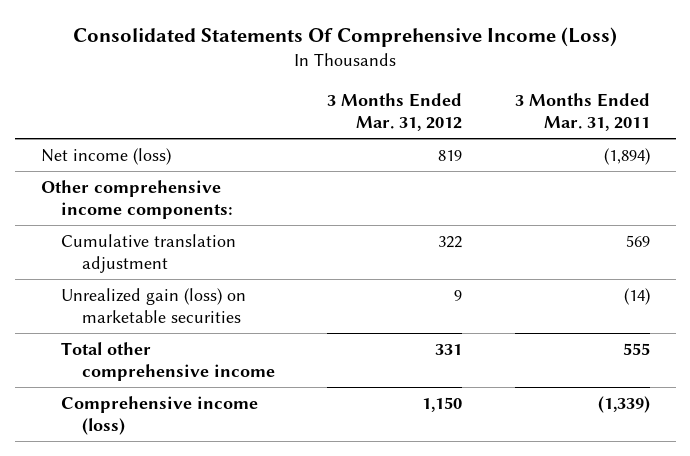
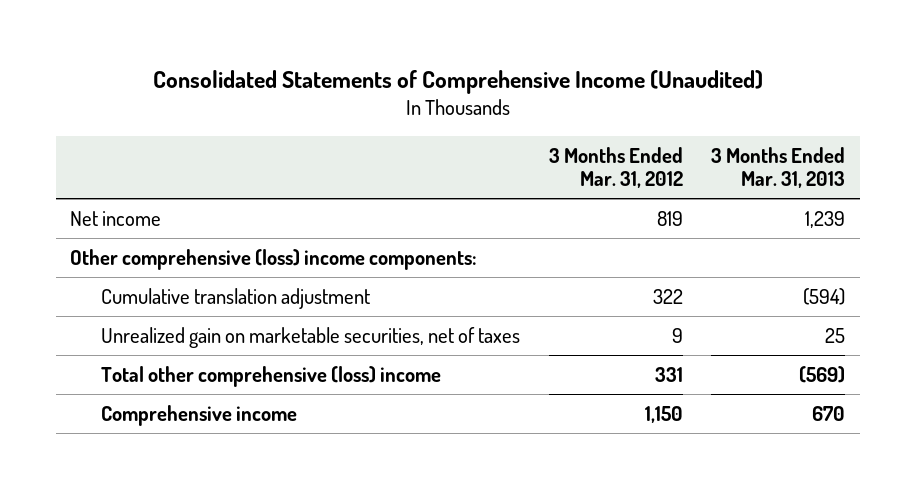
[73,27,618,48] Consolidated Statements Of Comprehensive Income (Loss) -> [152,69,763,94] Consolidated Statements of Comprehensive Income (Unaudited)
[514,93,650,131] 3 Months Ended Mar. 31, 2011 -> none
none -> [711,146,846,189] 3 Months Ended Mar. 31, 2013
[40,147,171,165] Net income (loss) -> [70,211,162,227] Net income
[40,179,234,219] Other comprehensive income components: -> [70,249,478,271] Other comprehensive (loss) income components:
[61,287,247,323] Unrealized gain (loss) on marketable securities -> [101,327,521,349] Unrealized gain on marketable securities, net of taxes
[61,341,276,381] Total other comprehensive income -> [101,366,442,388] Total other comprehensive (loss) income
[61,395,259,435] Comprehensive income (loss) -> [101,405,298,427] Comprehensive income

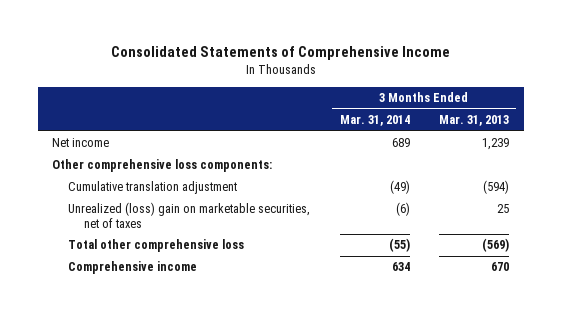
[152,69,763,94] Consolidated Statements of Comprehensive Income (Unaudited) -> [110,46,450,61] Consolidated Statements of Comprehensive Income
[548,146,683,189] 3 Months Ended Mar. 31, 2012 -> none
none -> [339,115,410,127] Mar. 31, 2014
[70,249,478,271] Other comprehensive (loss) income components: -> [52,159,273,173] Other comprehensive loss components:
[101,327,521,349] Unrealized gain on marketable securities, net of taxes -> [68,202,311,228] Unrealized (loss) gain on marketable securities, net of taxes
[101,366,442,388] Total other comprehensive (loss) income -> [68,239,245,253] Total other comprehensive loss

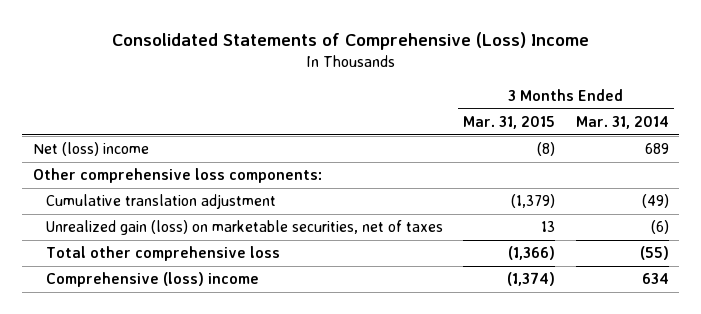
[110,46,450,61] Consolidated Statements of Comprehensive Income -> [111,32,589,51] Consolidated Statements of Comprehensive (Loss) Income
[438,115,509,127] Mar. 31, 2013 -> none
none -> [463,115,556,129] Mar. 31, 2015
[52,138,110,148] Net income -> [32,142,149,157] Net (loss) income
[68,202,311,228] Unrealized (loss) gain on marketable securities, net of taxes -> [45,220,443,236] Unrealized gain (loss) on marketable securities, net of taxes
[68,261,198,275] Comprehensive income -> [45,272,259,288] Comprehensive (loss) income

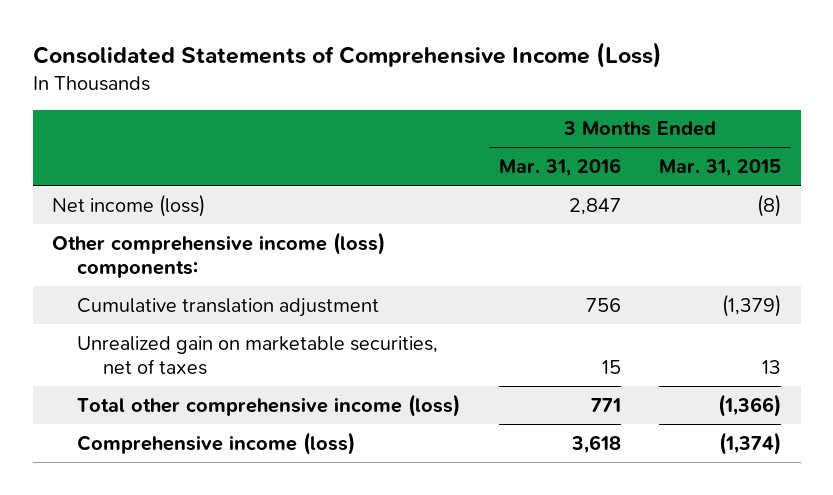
[111,32,589,51] Consolidated Statements of Comprehensive (Loss) Income -> [32,42,662,69] Consolidated Statements of Comprehensive Income (Loss)
[575,115,669,129] Mar. 31, 2014 -> none
none -> [498,158,621,178] Mar. 31, 2016
[32,142,149,157] Net (loss) income -> [51,193,205,217] Net income (loss)
[32,168,322,184] Other comprehensive loss components: -> [51,231,385,279] Other comprehensive income (loss) components:
[45,220,443,236] Unrealized gain (loss) on marketable securities, net of taxes -> [77,335,439,376] Unrealized gain on marketable securities, net of taxes
[45,246,280,262] Total other comprehensive loss -> [77,393,461,417] Total other comprehensive income (loss)
[45,272,259,288] Comprehensive (loss) income -> [77,431,356,455] Comprehensive income (loss)

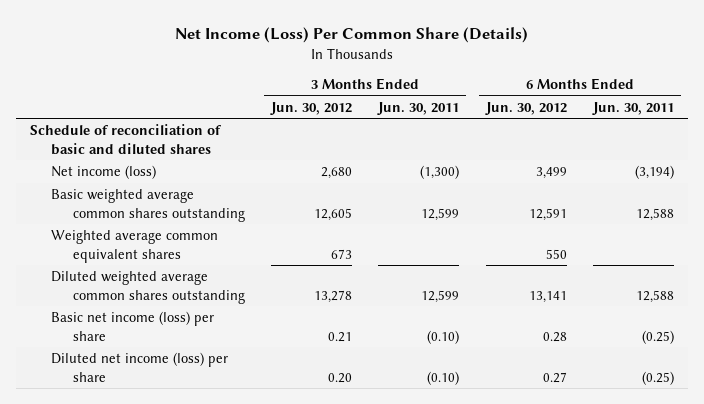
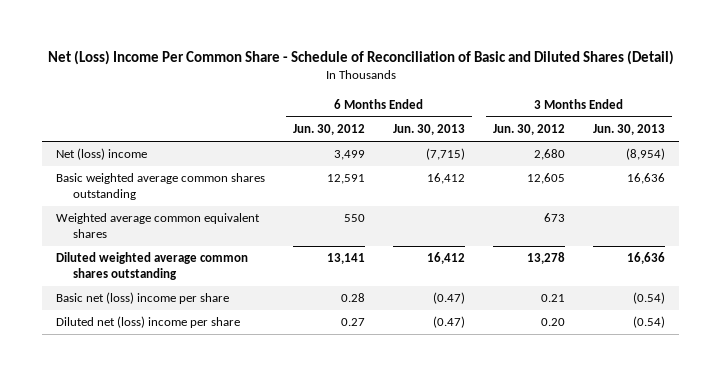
[174,26,528,43] Net Income (Loss) Per Common Share (Details) -> [47,50,674,66] Net (Loss) Income Per Common Share - Schedule of Reconciliation of Basic and Diluted Shares (Detail)
[377,101,460,115] Jun. 30, 2011 -> none
[592,101,675,115] Jun. 30, 2011 -> none
none -> [393,124,466,136] Jun. 30, 2013
none -> [593,124,666,136] Jun. 30, 2013
[29,124,222,155] Schedule of reconciliation of basic and diluted shares -> none
[51,165,157,180] Net income (loss) -> [56,148,148,161] Net (loss) income
[51,311,215,341] Basic net income (loss) per share -> [56,292,230,305] Basic net (loss) income per share
[51,352,229,382] Diluted net income (loss) per share -> [56,316,241,329] Diluted net (loss) income per share

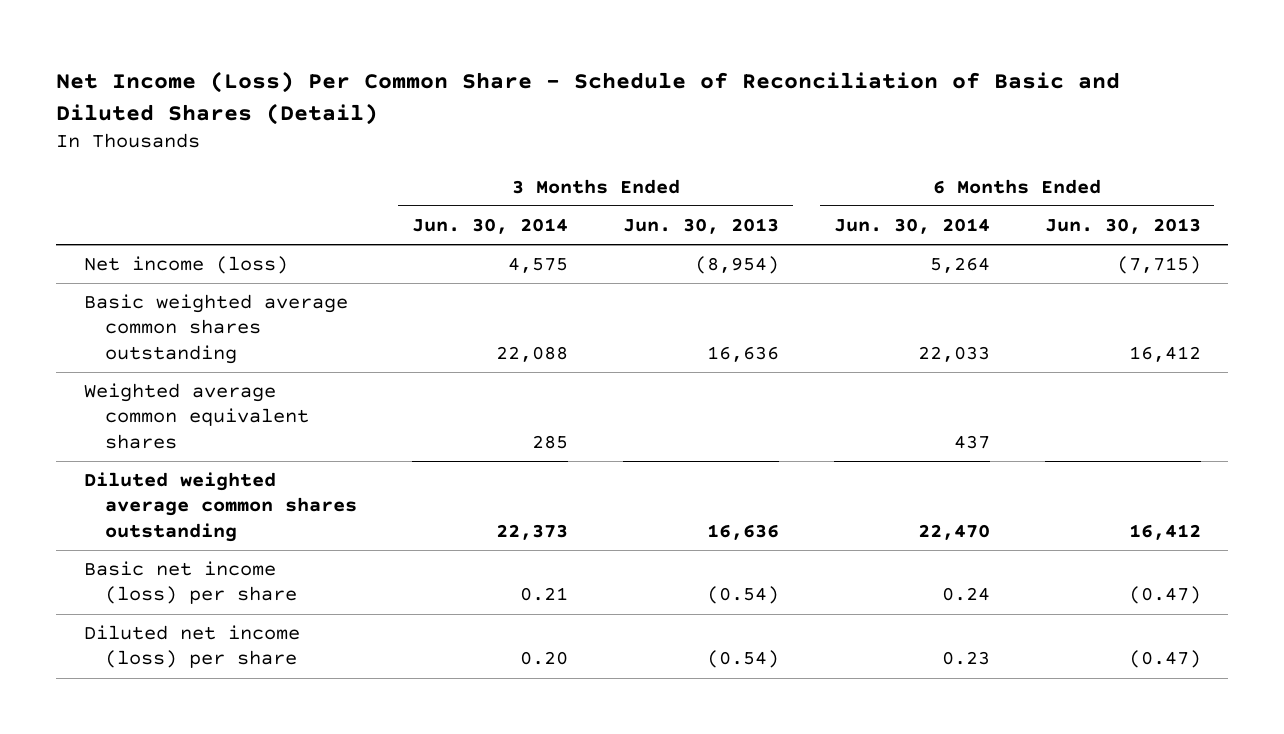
[47,50,674,66] Net (Loss) Income Per Common Share - Schedule of Reconciliation of Basic and Diluted Shares (Detail) -> [56,70,1121,125] Net Income (Loss) Per Common Share - Schedule of Reconciliation of Basic and Diluted Shares (Detail)
[293,124,366,136] Jun. 30, 2012 -> none
[493,124,566,136] Jun. 30, 2012 -> none
none -> [412,218,569,235] Jun. 30, 2014
none -> [833,218,990,235] Jun. 30, 2014
[56,148,148,161] Net (loss) income -> [83,256,288,275] Net income (loss)
[56,292,230,305] Basic net (loss) income per share -> [83,561,298,605] Basic net income (loss) per share
[56,316,241,329] Diluted net (loss) income per share -> [83,625,300,669] Diluted net income (loss) per share

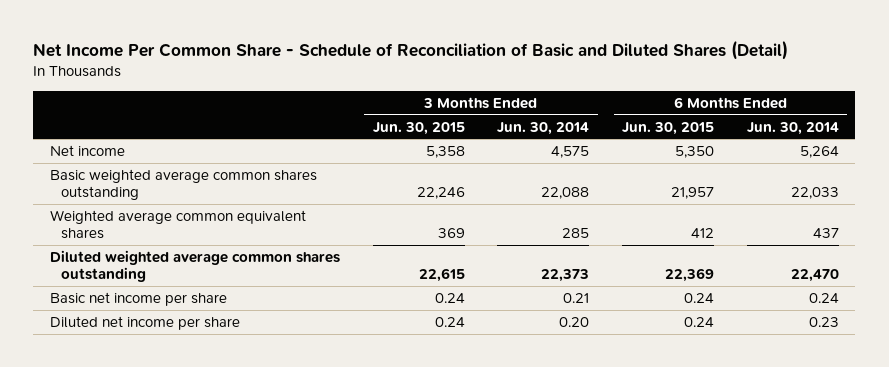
[56,70,1121,125] Net Income (Loss) Per Common Share - Schedule of Reconciliation of Basic and Diluted Shares (Detail) -> [33,40,789,61] Net Income Per Common Share - Schedule of Reconciliation of Basic and Diluted Shares (Detail)
[622,218,779,235] Jun. 30, 2013 -> none
[1044,218,1201,235] Jun. 30, 2013 -> none
none -> [372,121,465,135] Jun. 30, 2015
none -> [622,121,715,135] Jun. 30, 2015
[83,256,288,275] Net income (loss) -> [49,144,125,156] Net income
[83,561,298,605] Basic net income (loss) per share -> [49,291,227,306] Basic net income per share
[83,625,300,669] Diluted net income (loss) per share -> [49,315,240,330] Diluted net income per share

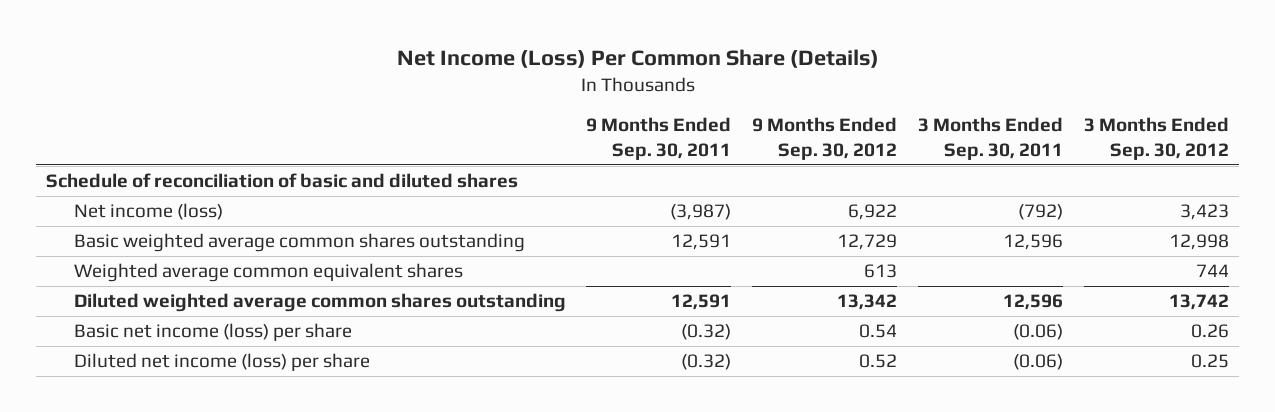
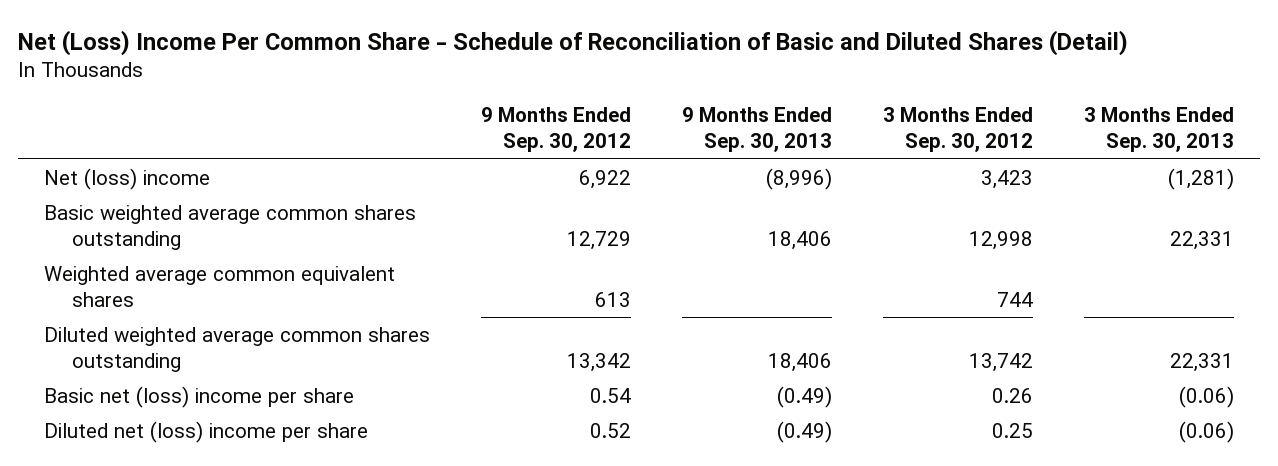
[396,49,879,69] Net Income (Loss) Per Common Share (Details) -> [18,29,1129,56] Net (Loss) Income Per Common Share - Schedule of Reconciliation of Basic and Diluted Shares (Detail)
[586,117,732,161] 9 Months Ended Sep. 30, 2011 -> none
[918,117,1064,161] 3 Months Ended Sep. 30, 2011 -> none
none -> [681,107,832,153] 9 Months Ended Sep. 30, 2013
none -> [1084,107,1235,153] 3 Months Ended Sep. 30, 2013
[46,173,519,189] Schedule of reconciliation of basic and diluted shares -> none
[73,203,223,221] Net income (loss) -> [43,167,210,190] Net (loss) income
[73,323,352,342] Basic net income (loss) per share -> [43,385,354,408] Basic net (loss) income per share
[73,353,370,372] Diluted net income (loss) per share -> [43,420,368,443] Diluted net (loss) income per share

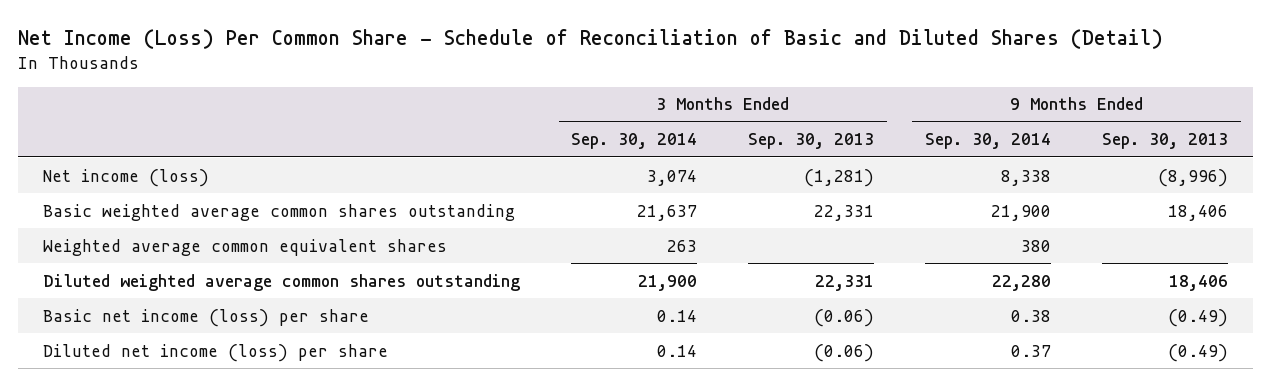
[18,29,1129,56] Net (Loss) Income Per Common Share - Schedule of Reconciliation of Basic and Diluted Shares (Detail) -> [17,29,1163,50] Net Income (Loss) Per Common Share - Schedule of Reconciliation of Basic and Diluted Shares (Detail)
[480,107,631,153] 9 Months Ended Sep. 30, 2012 -> none
[883,107,1034,153] 3 Months Ended Sep. 30, 2012 -> none
none -> [571,133,698,150] Sep. 30, 2014
none -> [925,133,1052,150] Sep. 30, 2014
[43,167,210,190] Net (loss) income -> [43,168,210,187] Net income (loss)
[43,385,354,408] Basic net (loss) income per share -> [43,308,370,327] Basic net income (loss) per share
[43,420,368,443] Diluted net (loss) income per share -> [43,343,389,362] Diluted net income (loss) per share

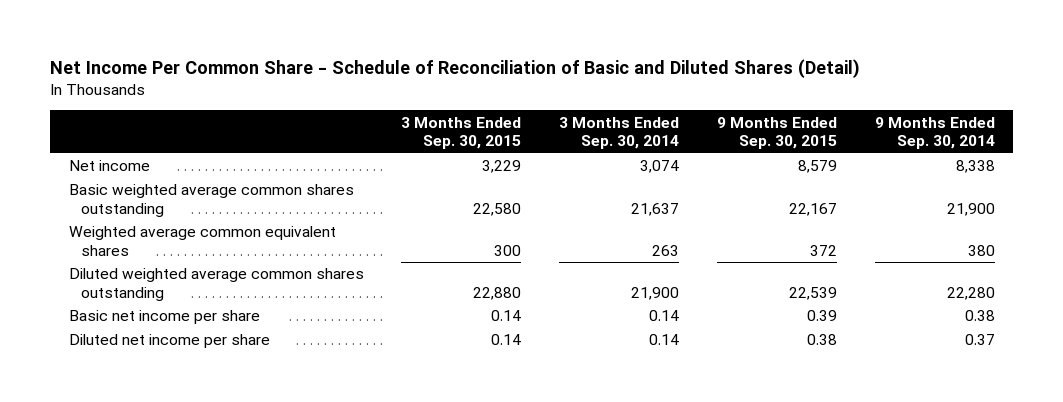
[17,29,1163,50] Net Income (Loss) Per Common Share - Schedule of Reconciliation of Basic and Diluted Shares (Detail) -> [49,58,860,78] Net Income Per Common Share - Schedule of Reconciliation of Basic and Diluted Shares (Detail)
[748,133,875,150] Sep. 30, 2013 -> none
[1101,133,1228,150] Sep. 30, 2013 -> none
none -> [401,116,522,150] 3 Months Ended Sep. 30, 2015
none -> [716,116,837,150] 9 Months Ended Sep. 30, 2015
[43,168,210,187] Net income (loss) -> [68,160,150,172] Net income
[43,308,370,327] Basic net income (loss) per share -> [68,310,260,325] Basic net income per share
[43,343,389,362] Diluted net income (loss) per share -> [68,334,270,349] Diluted net income per share

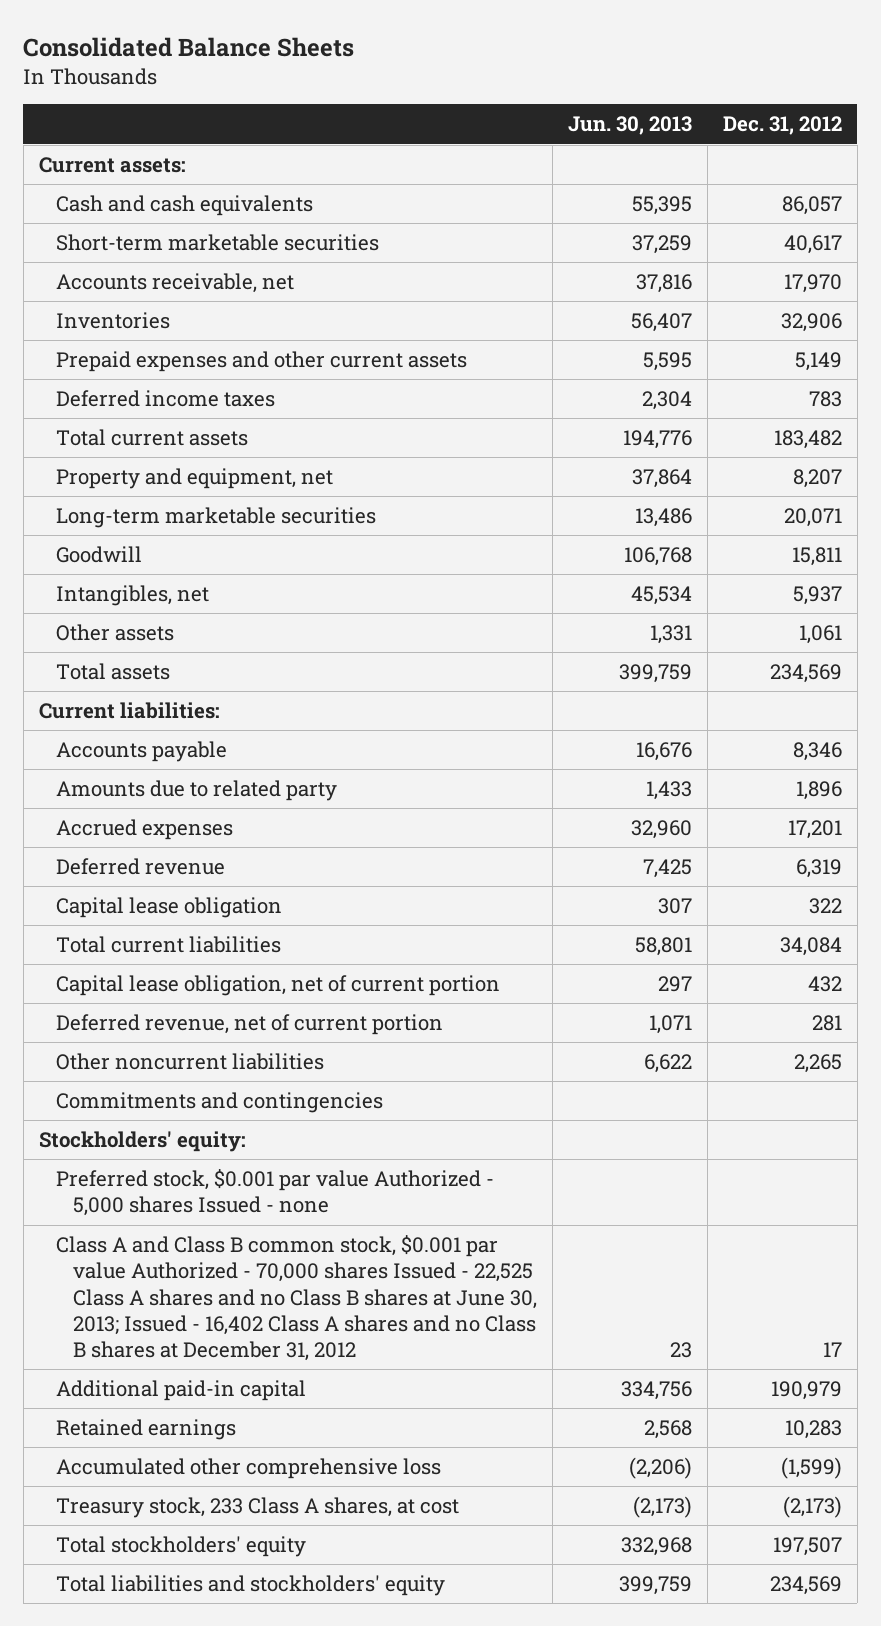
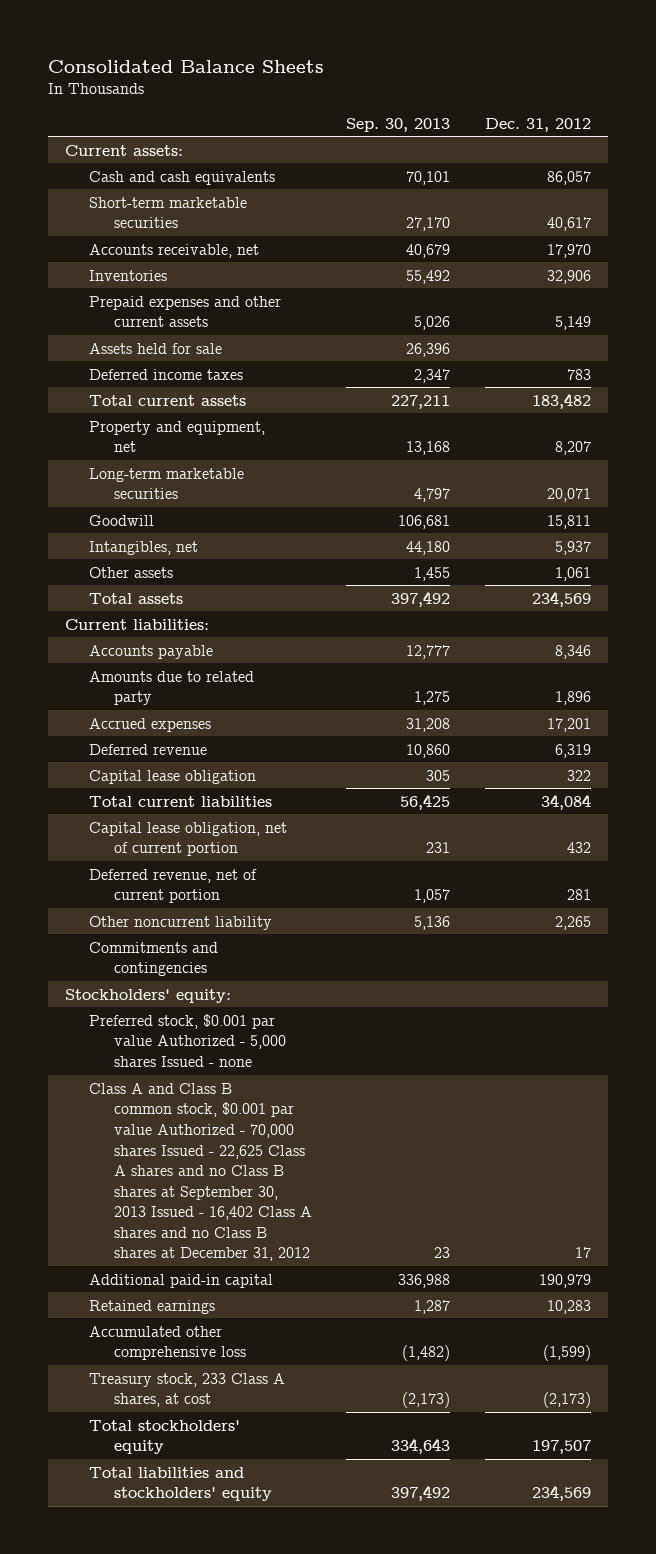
[567,116,692,136] Jun. 30, 2013 -> none
none -> [346,117,451,132] Sep. 30, 2013
none -> [89,342,223,354] Assets held for sale
[55,1053,324,1071] Other noncurrent liabilities -> [89,915,273,930] Other noncurrent liability
[55,1235,537,1362] Class A and Class B common stock, $0.001 par value Authorized - 70,000 shares Issued - 22,525 Class A shares and no Class B shares at June 30, 2013; Issued - 16,402 Class A shares and no Class B shares at December 31, 2012 -> [89,1082,312,1262] Class A and Class B common stock, $0.001 par value Authorized - 70,000 shares Issued - 22,625 Class A shares and no Class B shares at September 30, 2013 Issued - 16,402 Class A shares and no Class B shares at December 31, 2012

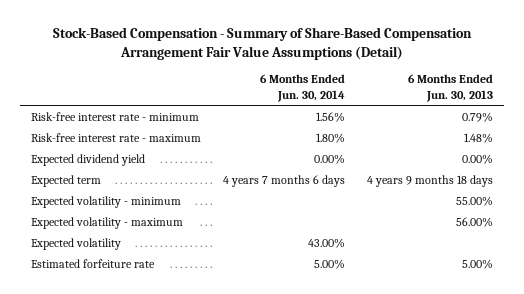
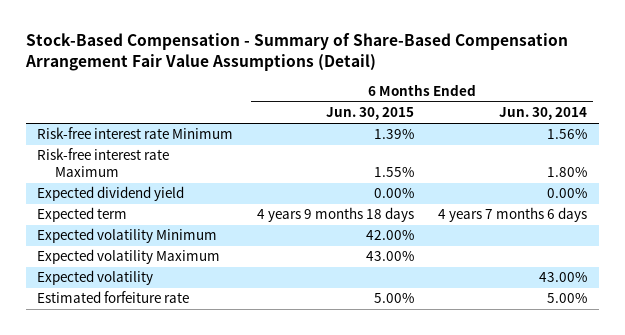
[408,74,494,102] 6 Months Ended Jun. 30, 2013 -> none
none -> [326,107,415,121] Jun. 30, 2015
[31,111,200,121] Risk-free interest rate - minimum -> [37,127,234,140] Risk-free interest rate Minimum
[31,132,202,142] Risk-free interest rate - maximum -> [37,148,170,177] Risk-free interest rate Maximum
[31,195,182,208] Expected volatility - minimum -> [37,228,218,244] Expected volatility Minimum
[31,216,184,229] Expected volatility - maximum -> [37,249,221,265] Expected volatility Maximum

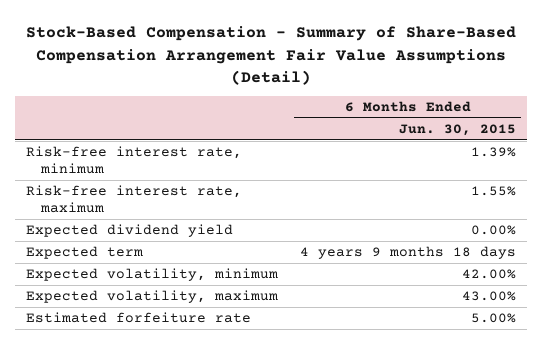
[499,107,588,121] Jun. 30, 2014 -> none
[37,127,234,140] Risk-free interest rate Minimum -> [25,146,242,174] Risk-free interest rate, minimum
[37,148,170,177] Risk-free interest rate Maximum -> [25,185,242,213] Risk-free interest rate, maximum
[37,270,154,286] Expected volatility -> none
[37,228,218,244] Expected volatility Minimum -> [25,268,278,282] Expected volatility, minimum
[37,249,221,265] Expected volatility Maximum -> [25,290,278,304] Expected volatility, maximum

